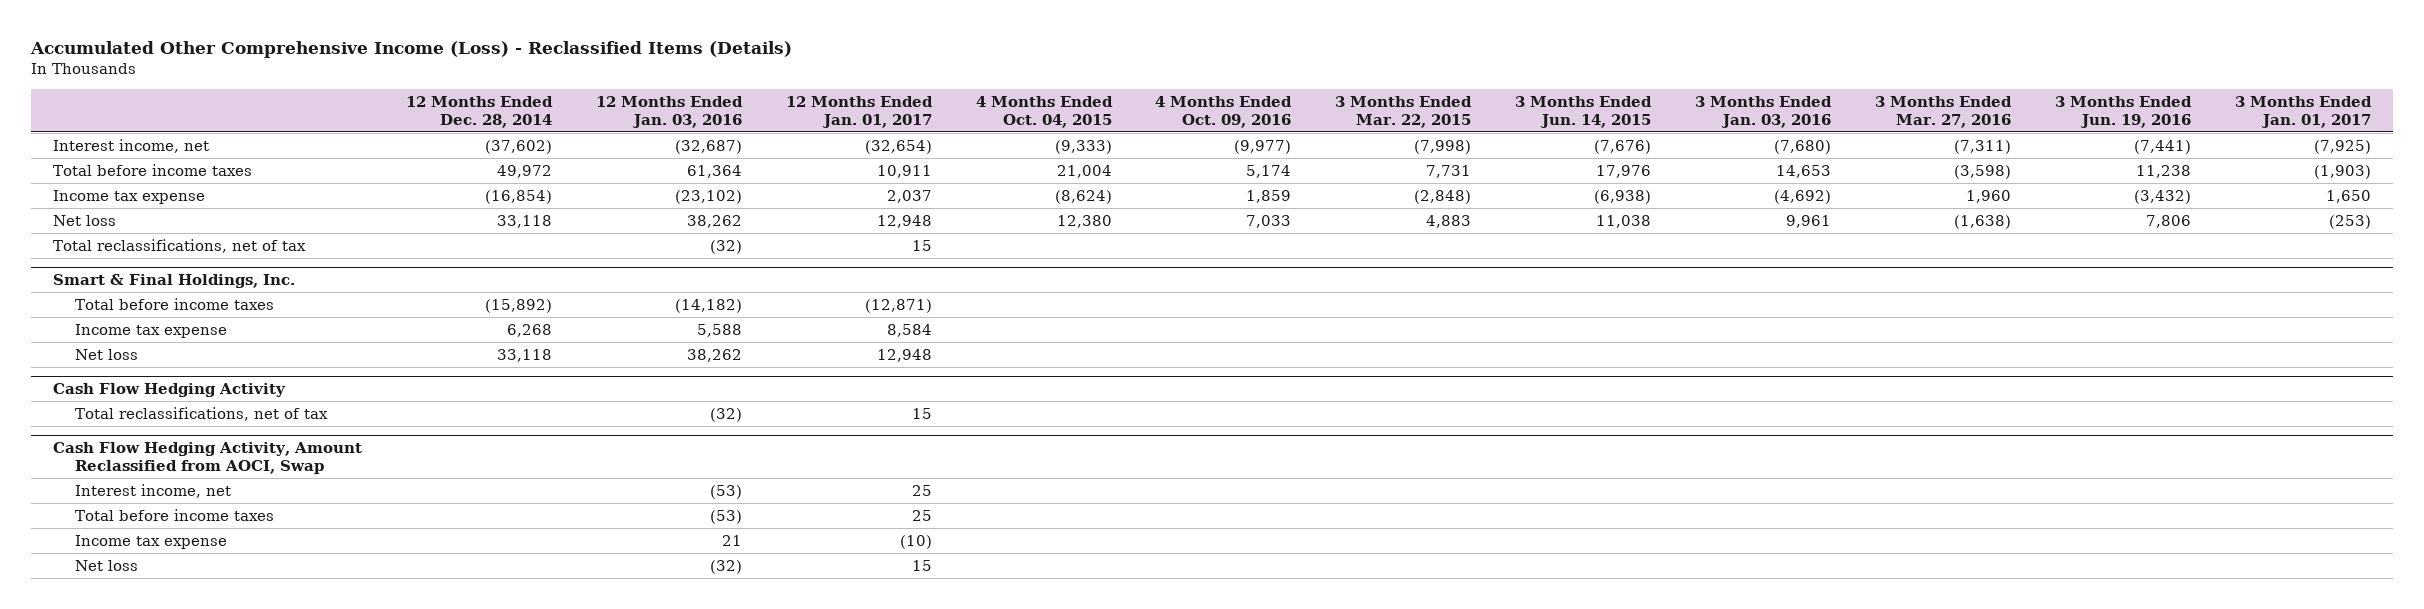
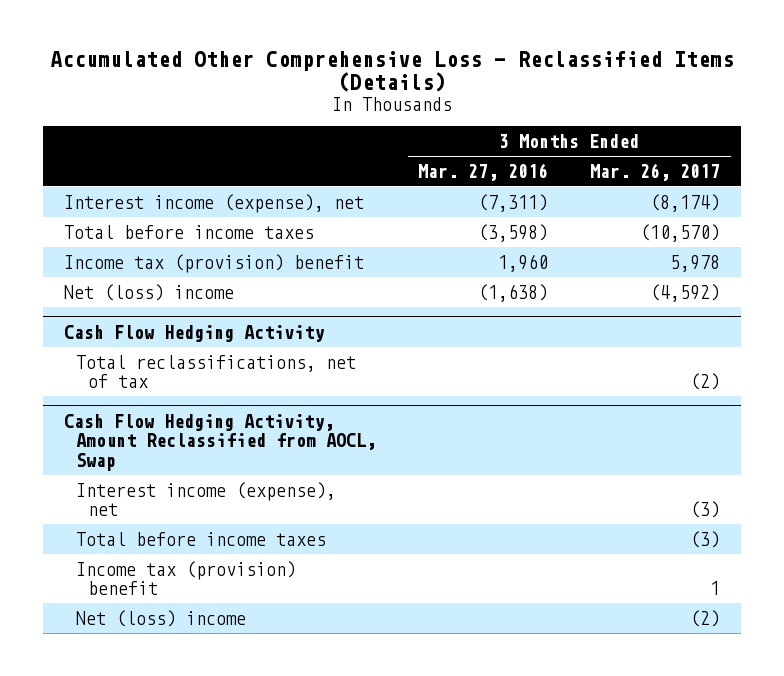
[29,40,792,58] Accumulated Other Comprehensive Income (Loss) - Reclassified Items (Details) -> [50,50,735,93] Accumulated Other Comprehensive Loss - Reclassified Items (Details)
[405,95,553,128] 12 Months Ended Dec. 28, 2014 -> none
[595,95,743,128] 12 Months Ended Jan. 03, 2016 -> none
[785,95,933,128] 12 Months Ended Jan. 01, 2017 -> none
[975,95,1113,128] 4 Months Ended Oct. 04, 2015 -> none
[1155,95,1293,128] 4 Months Ended Oct. 09, 2016 -> none
[1335,95,1473,128] 3 Months Ended Mar. 22, 2015 -> none
[1515,95,1653,128] 3 Months Ended Jun. 14, 2015 -> none
[1695,95,1833,128] 3 Months Ended Jan. 03, 2016 -> none
[2055,95,2193,128] 3 Months Ended Jun. 19, 2016 -> none
[2235,95,2373,128] 3 Months Ended Jan. 01, 2017 -> none
none -> [590,162,721,181] Mar. 26, 2017
[52,138,209,153] Interest income, net -> [63,193,364,213] Interest income (expense), net
[52,238,306,253] Total reclassifications, net of tax -> none
[52,274,295,289] Smart & Final Holdings, Inc. -> none
[75,297,275,310] Total before income taxes -> none
[75,323,228,338] Income tax expense -> none
[75,348,139,360] Net loss -> none
[52,189,205,204] Income tax expense -> [63,253,364,273] Income tax (provision) benefit
[52,214,116,226] Net loss -> [63,283,234,301] Net (loss) income
[52,442,362,475] Cash Flow Hedging Activity, Amount Reclassified from AOCI, Swap -> [63,413,377,471] Cash Flow Hedging Activity, Amount Reclassified from AOCL, Swap
[75,483,232,498] Interest income, net -> [76,481,337,517] Interest income (expense), net
[75,534,228,549] Income tax expense -> [76,560,297,596] Income tax (provision) benefit
[75,559,139,571] Net loss -> [76,609,247,627] Net (loss) income

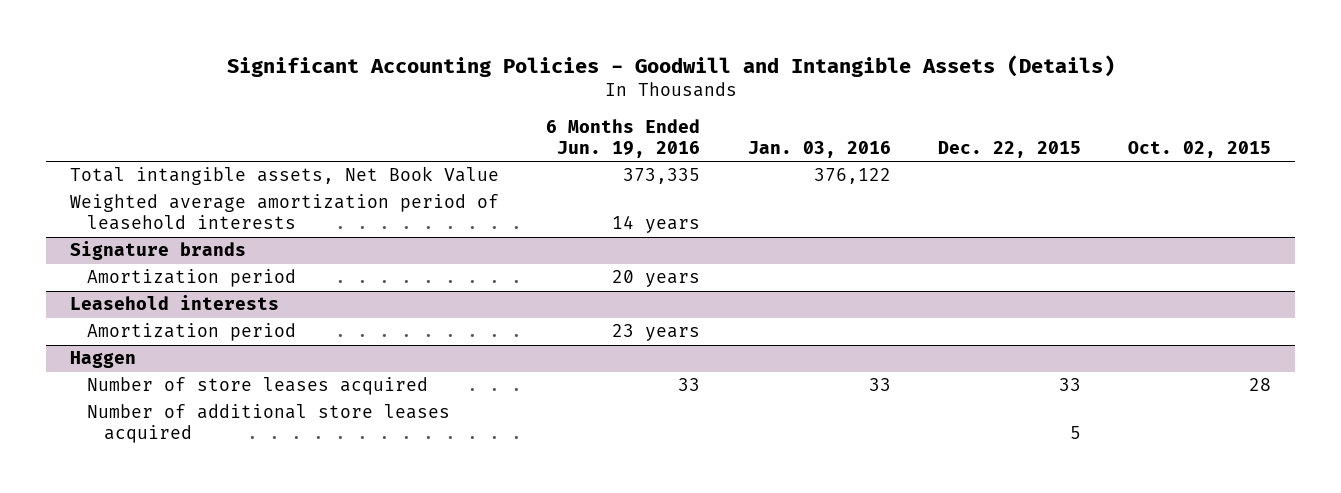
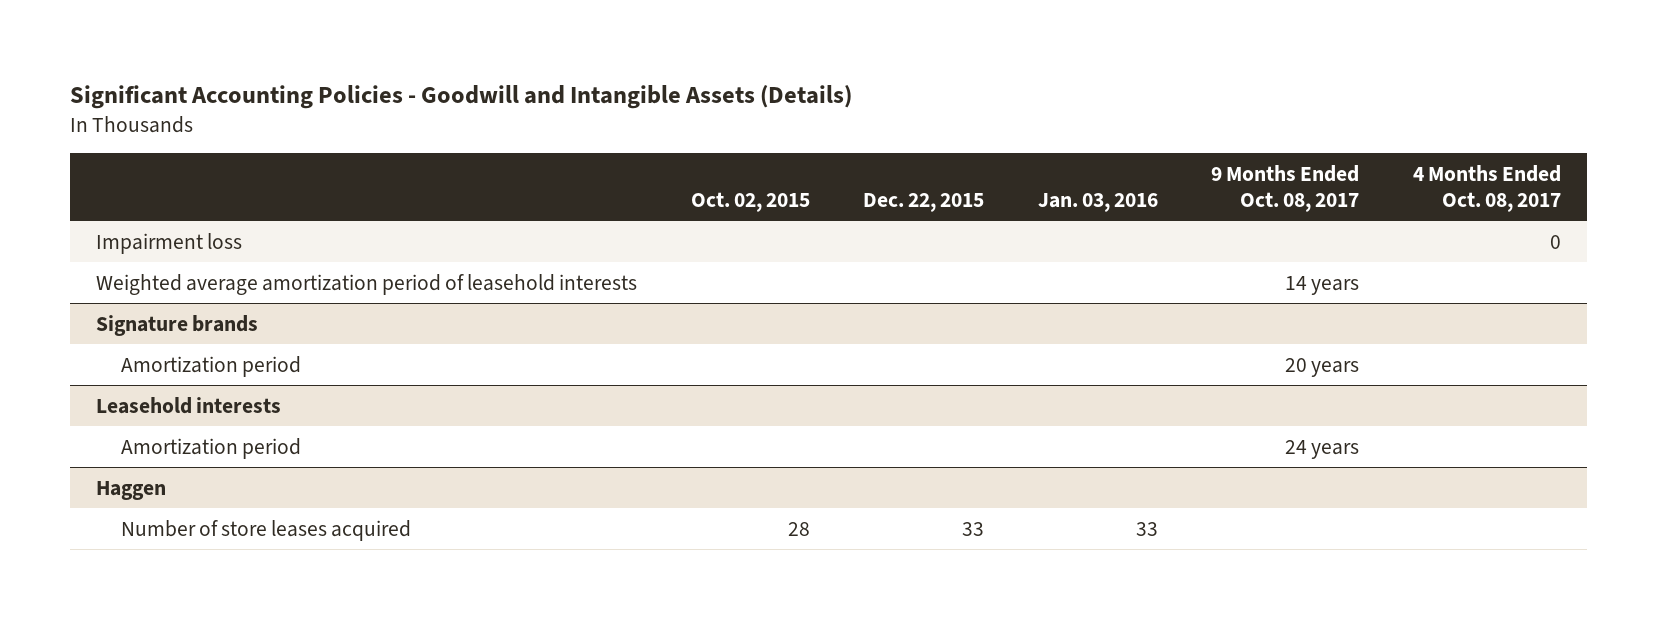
[546,119,701,159] 6 Months Ended Jun. 19, 2016 -> none
none -> [1211,164,1360,212] 9 Months Ended Oct. 08, 2017
none -> [1412,164,1561,212] 4 Months Ended Oct. 08, 2017
[69,166,499,186] Total intangible assets, Net Book Value -> none
none -> [96,232,243,254] Impairment loss
[86,404,450,444] Number of additional store leases acquired -> none

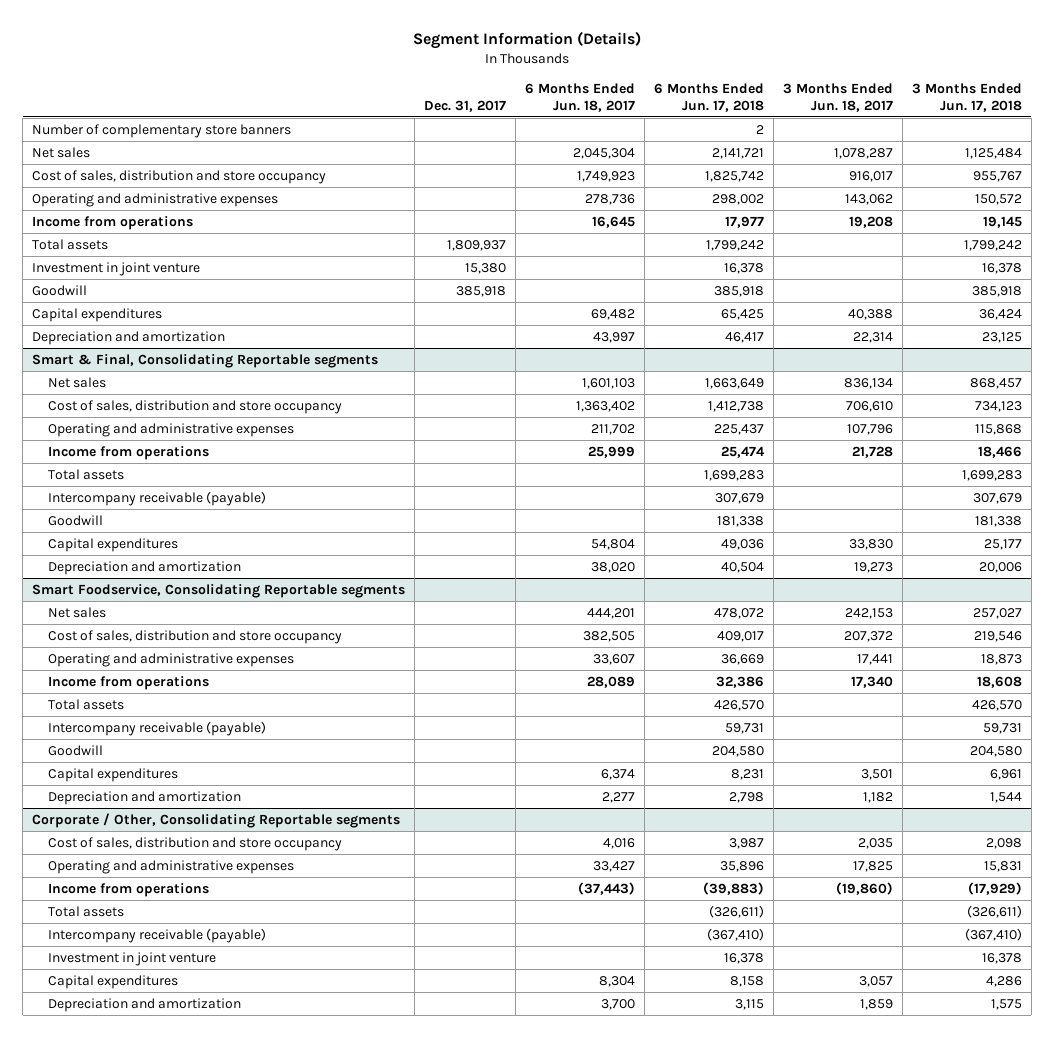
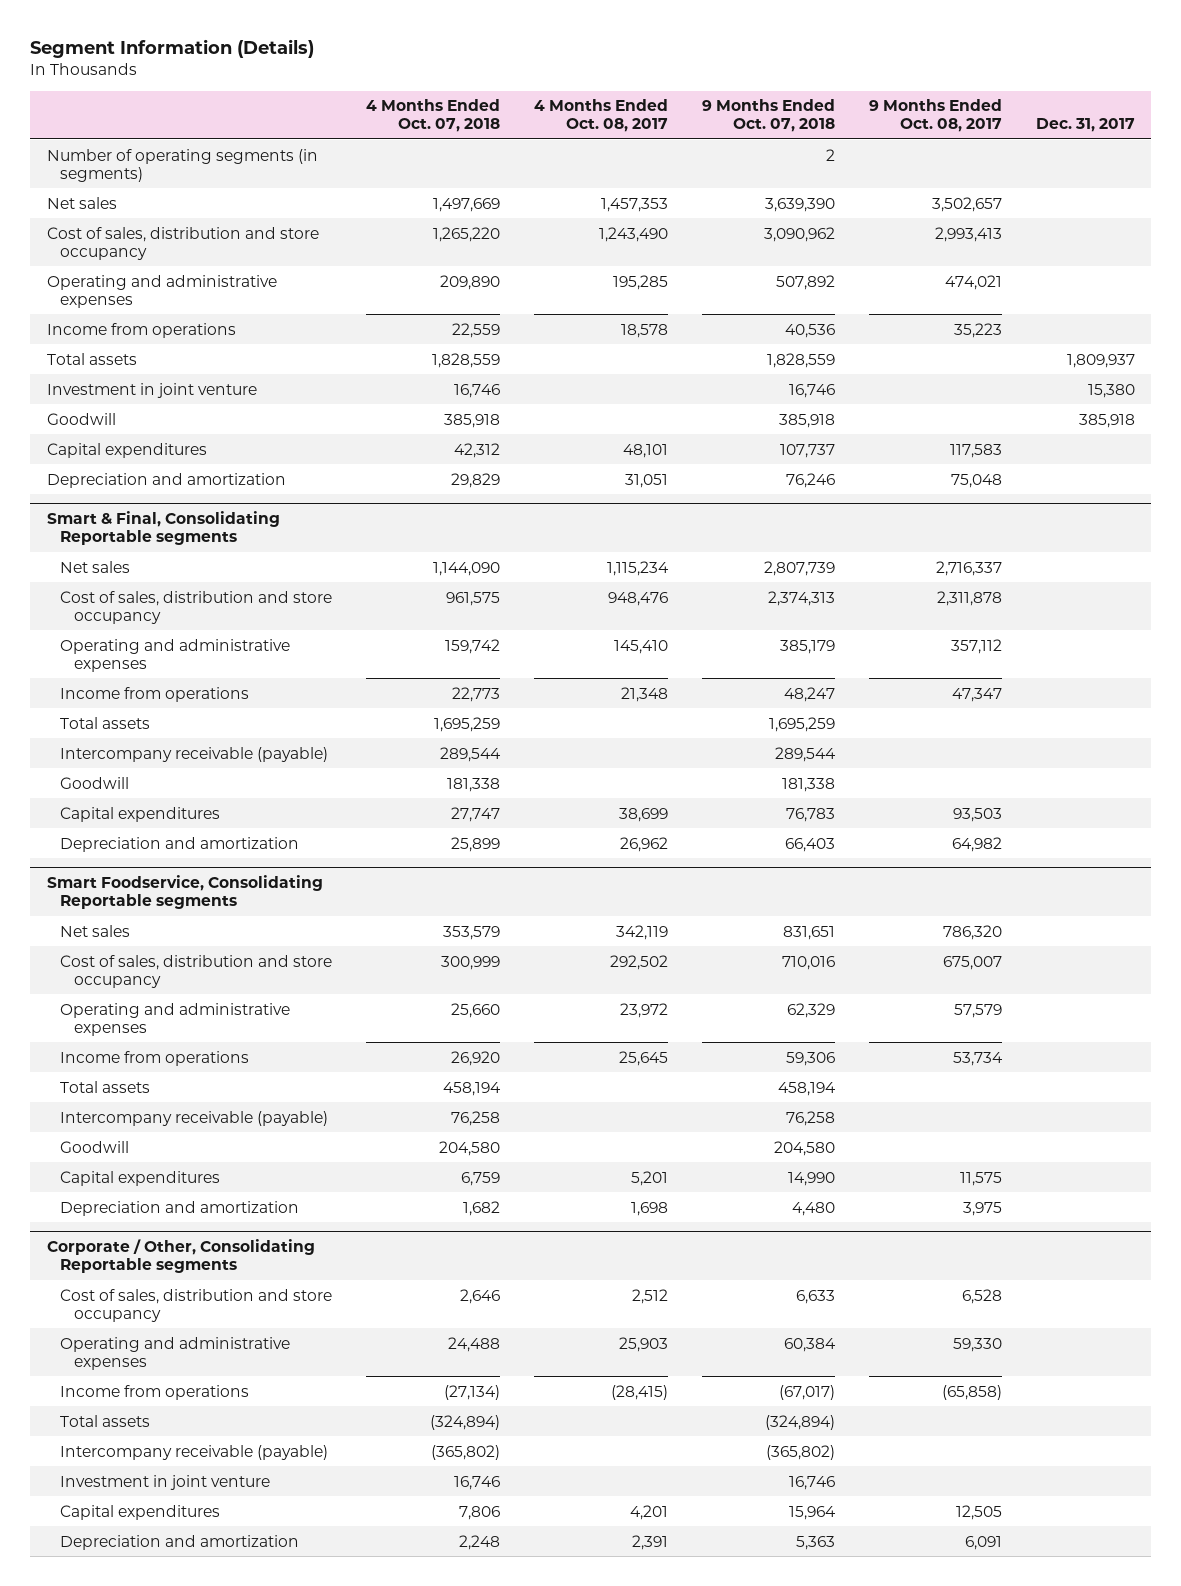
[525,82,636,113] 6 Months Ended Jun. 18, 2017 -> none
[654,82,765,113] 6 Months Ended Jun. 17, 2018 -> none
[782,82,893,113] 3 Months Ended Jun. 18, 2017 -> none
[911,82,1022,113] 3 Months Ended Jun. 17, 2018 -> none
none -> [366,99,501,133] 4 Months Ended Oct. 07, 2018
none -> [533,99,668,133] 4 Months Ended Oct. 08, 2017
none -> [701,99,835,133] 9 Months Ended Oct. 07, 2018
none -> [868,99,1002,133] 9 Months Ended Oct. 08, 2017
[32,123,292,138] Number of complementary store banners -> [46,148,318,182] Number of operating segments (in segments)

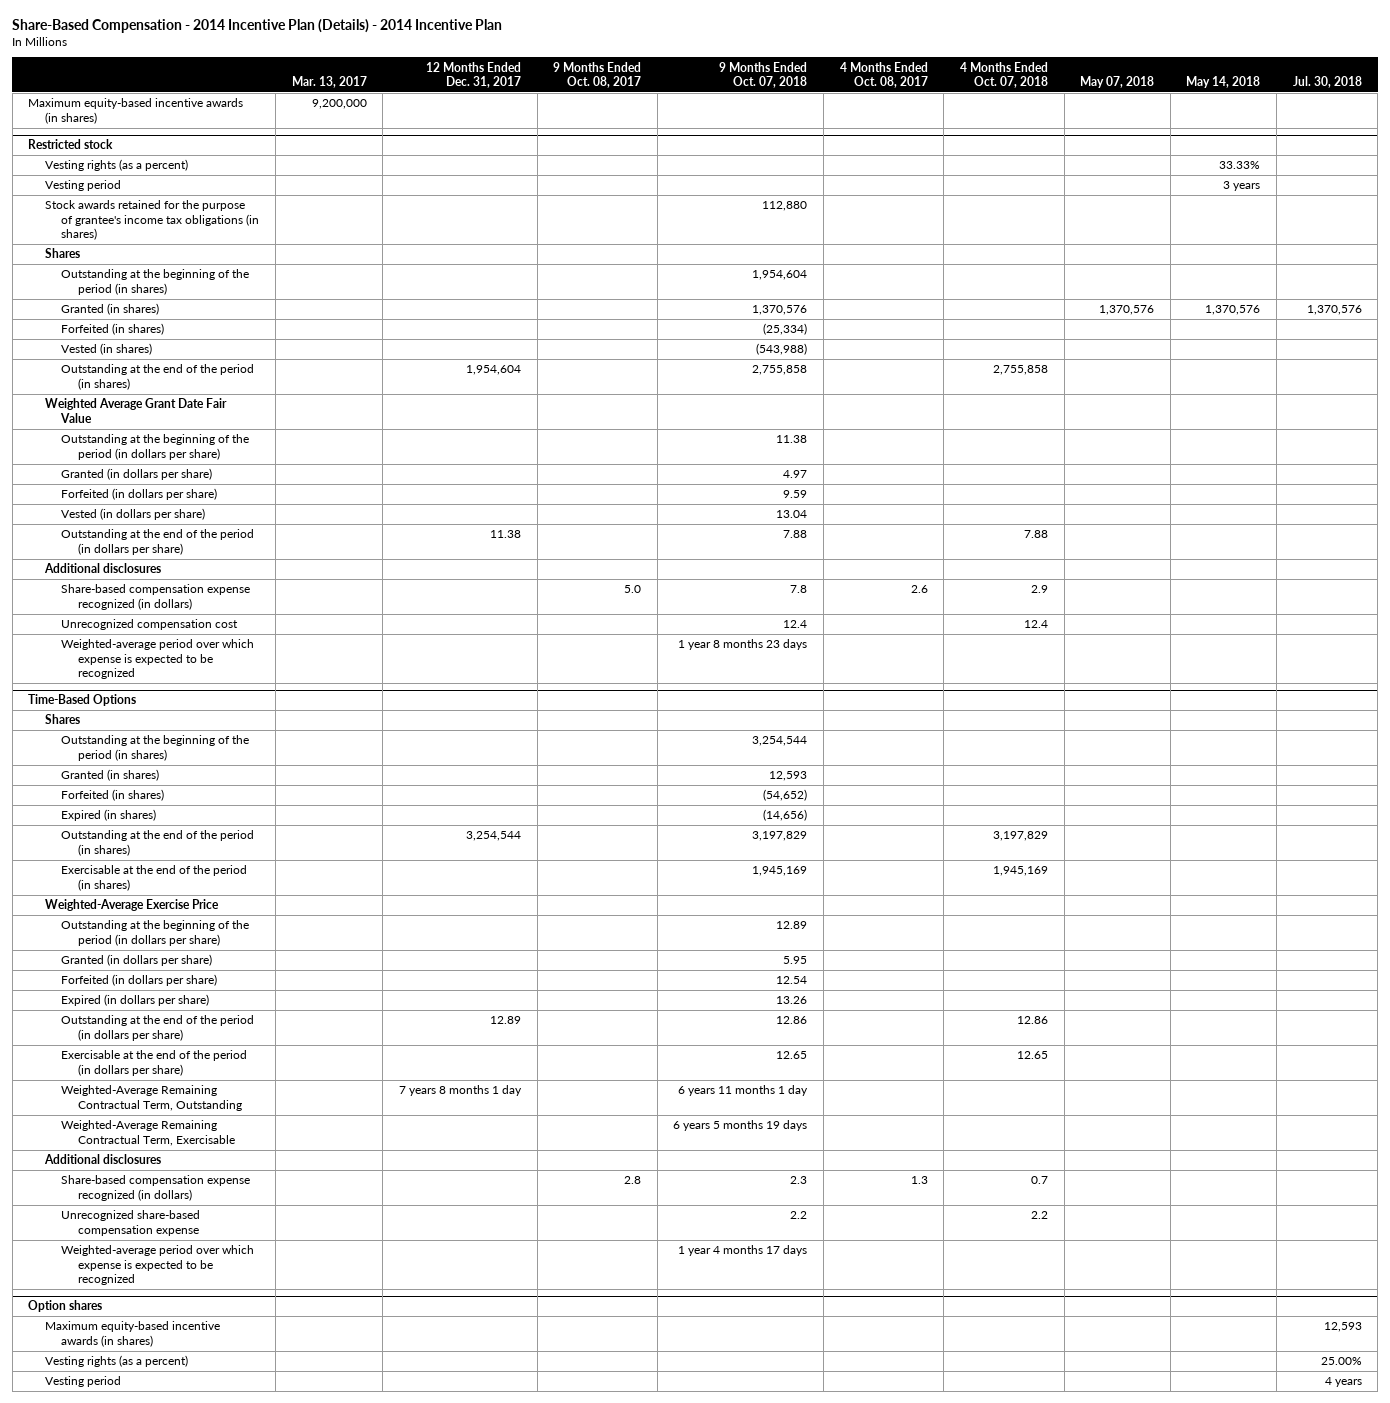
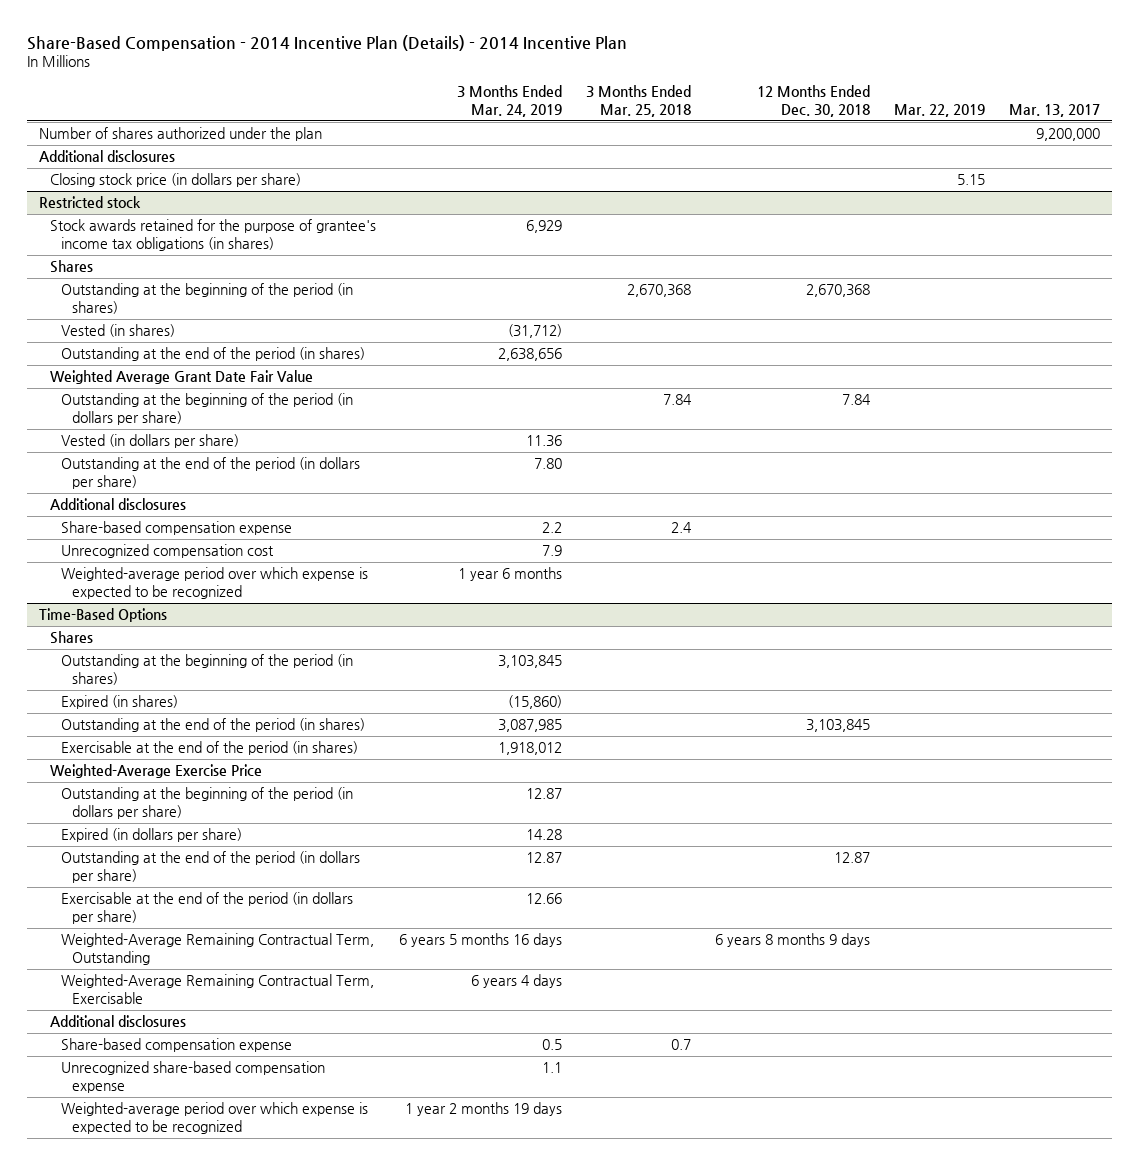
[425,61,521,89] 12 Months Ended Dec. 31, 2017 -> none
[553,61,642,89] 9 Months Ended Oct. 08, 2017 -> none
[719,61,808,89] 9 Months Ended Oct. 07, 2018 -> none
[839,61,928,89] 4 Months Ended Oct. 08, 2017 -> none
[959,61,1048,89] 4 Months Ended Oct. 07, 2018 -> none
[1080,76,1155,89] May 07, 2018 -> none
[1186,76,1261,89] May 14, 2018 -> none
[1292,76,1362,89] Jul. 30, 2018 -> none
none -> [457,85,563,117] 3 Months Ended Mar. 24, 2019
none -> [586,85,692,117] 3 Months Ended Mar. 25, 2018
none -> [757,85,871,117] 12 Months Ended Dec. 30, 2018
none -> [893,103,985,117] Mar. 22, 2019
[28,98,244,124] Maximum equity-based incentive awards (in shares) -> [38,127,322,142] Number of shares authorized under the plan
none -> [38,150,175,163] Additional disclosures
none -> [49,173,301,188] Closing stock price (in dollars per share)
[44,159,188,172] Vesting rights (as a percent) -> none
[44,180,121,192] Vesting period -> none
[61,303,160,316] Granted (in shares) -> none
[61,323,165,336] Forfeited (in shares) -> none
[61,468,213,481] Granted (in dollars per share) -> none
[61,488,218,501] Forfeited (in dollars per share) -> none
[61,584,251,610] Share-based compensation expense recognized (in dollars) -> [60,521,292,536] Share-based compensation expense
[61,769,160,782] Granted (in shares) -> none
[61,789,165,802] Forfeited (in shares) -> none
[61,954,213,967] Granted (in dollars per share) -> none
[61,974,218,987] Forfeited (in dollars per share) -> none
[61,1175,251,1201] Share-based compensation expense recognized (in dollars) -> [60,1038,292,1053] Share-based compensation expense
[28,1300,103,1313] Option shares -> none
[44,1321,220,1347] Maximum equity-based incentive awards (in shares) -> none
[44,1355,188,1368] Vesting rights (as a percent) -> none
[44,1376,121,1388] Vesting period -> none

